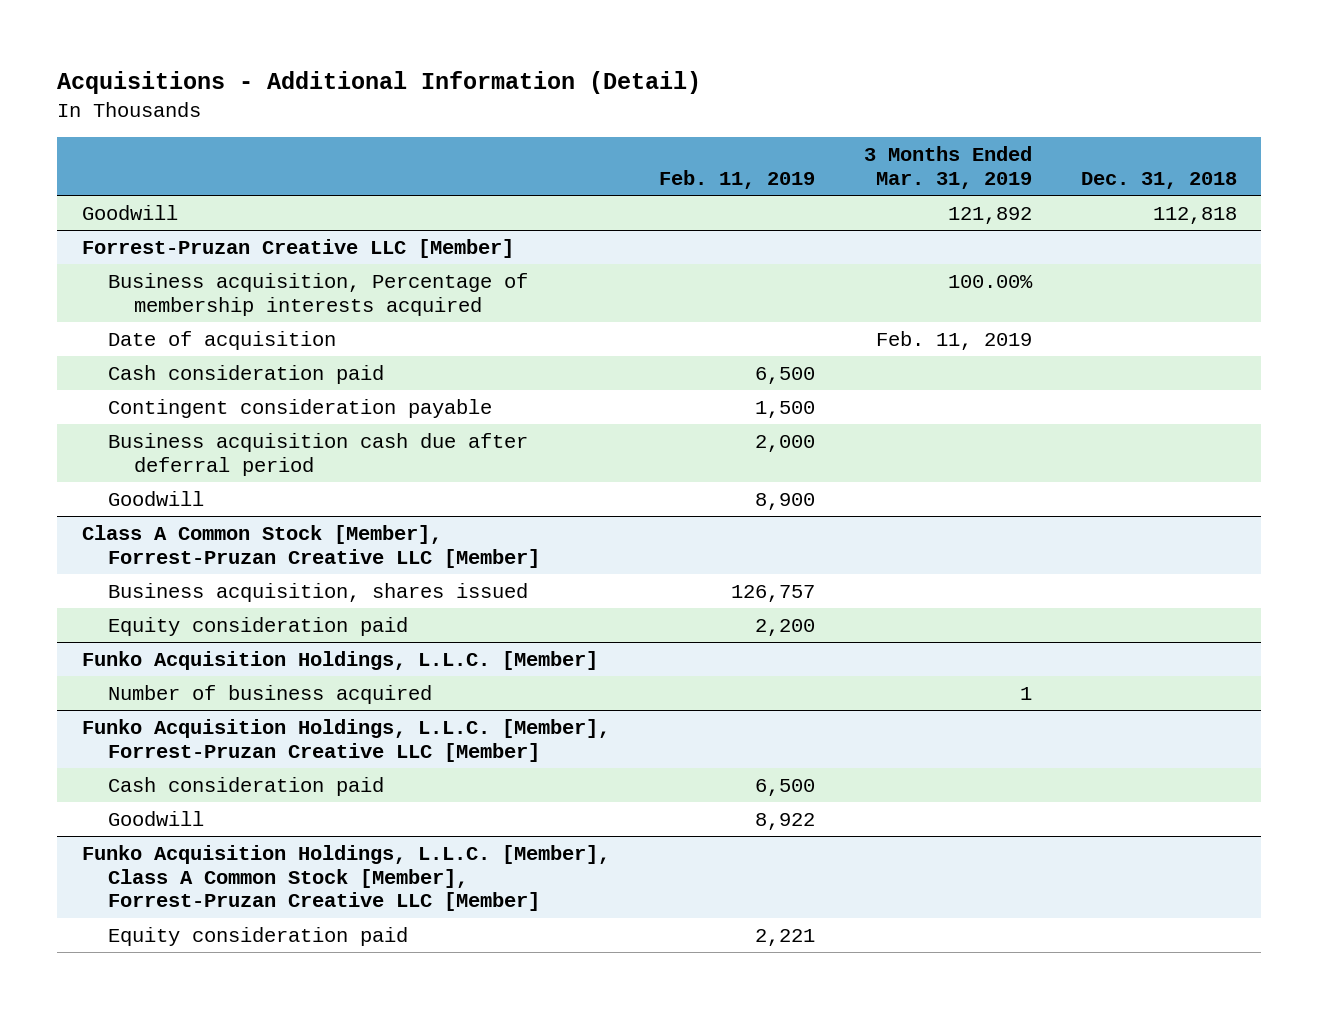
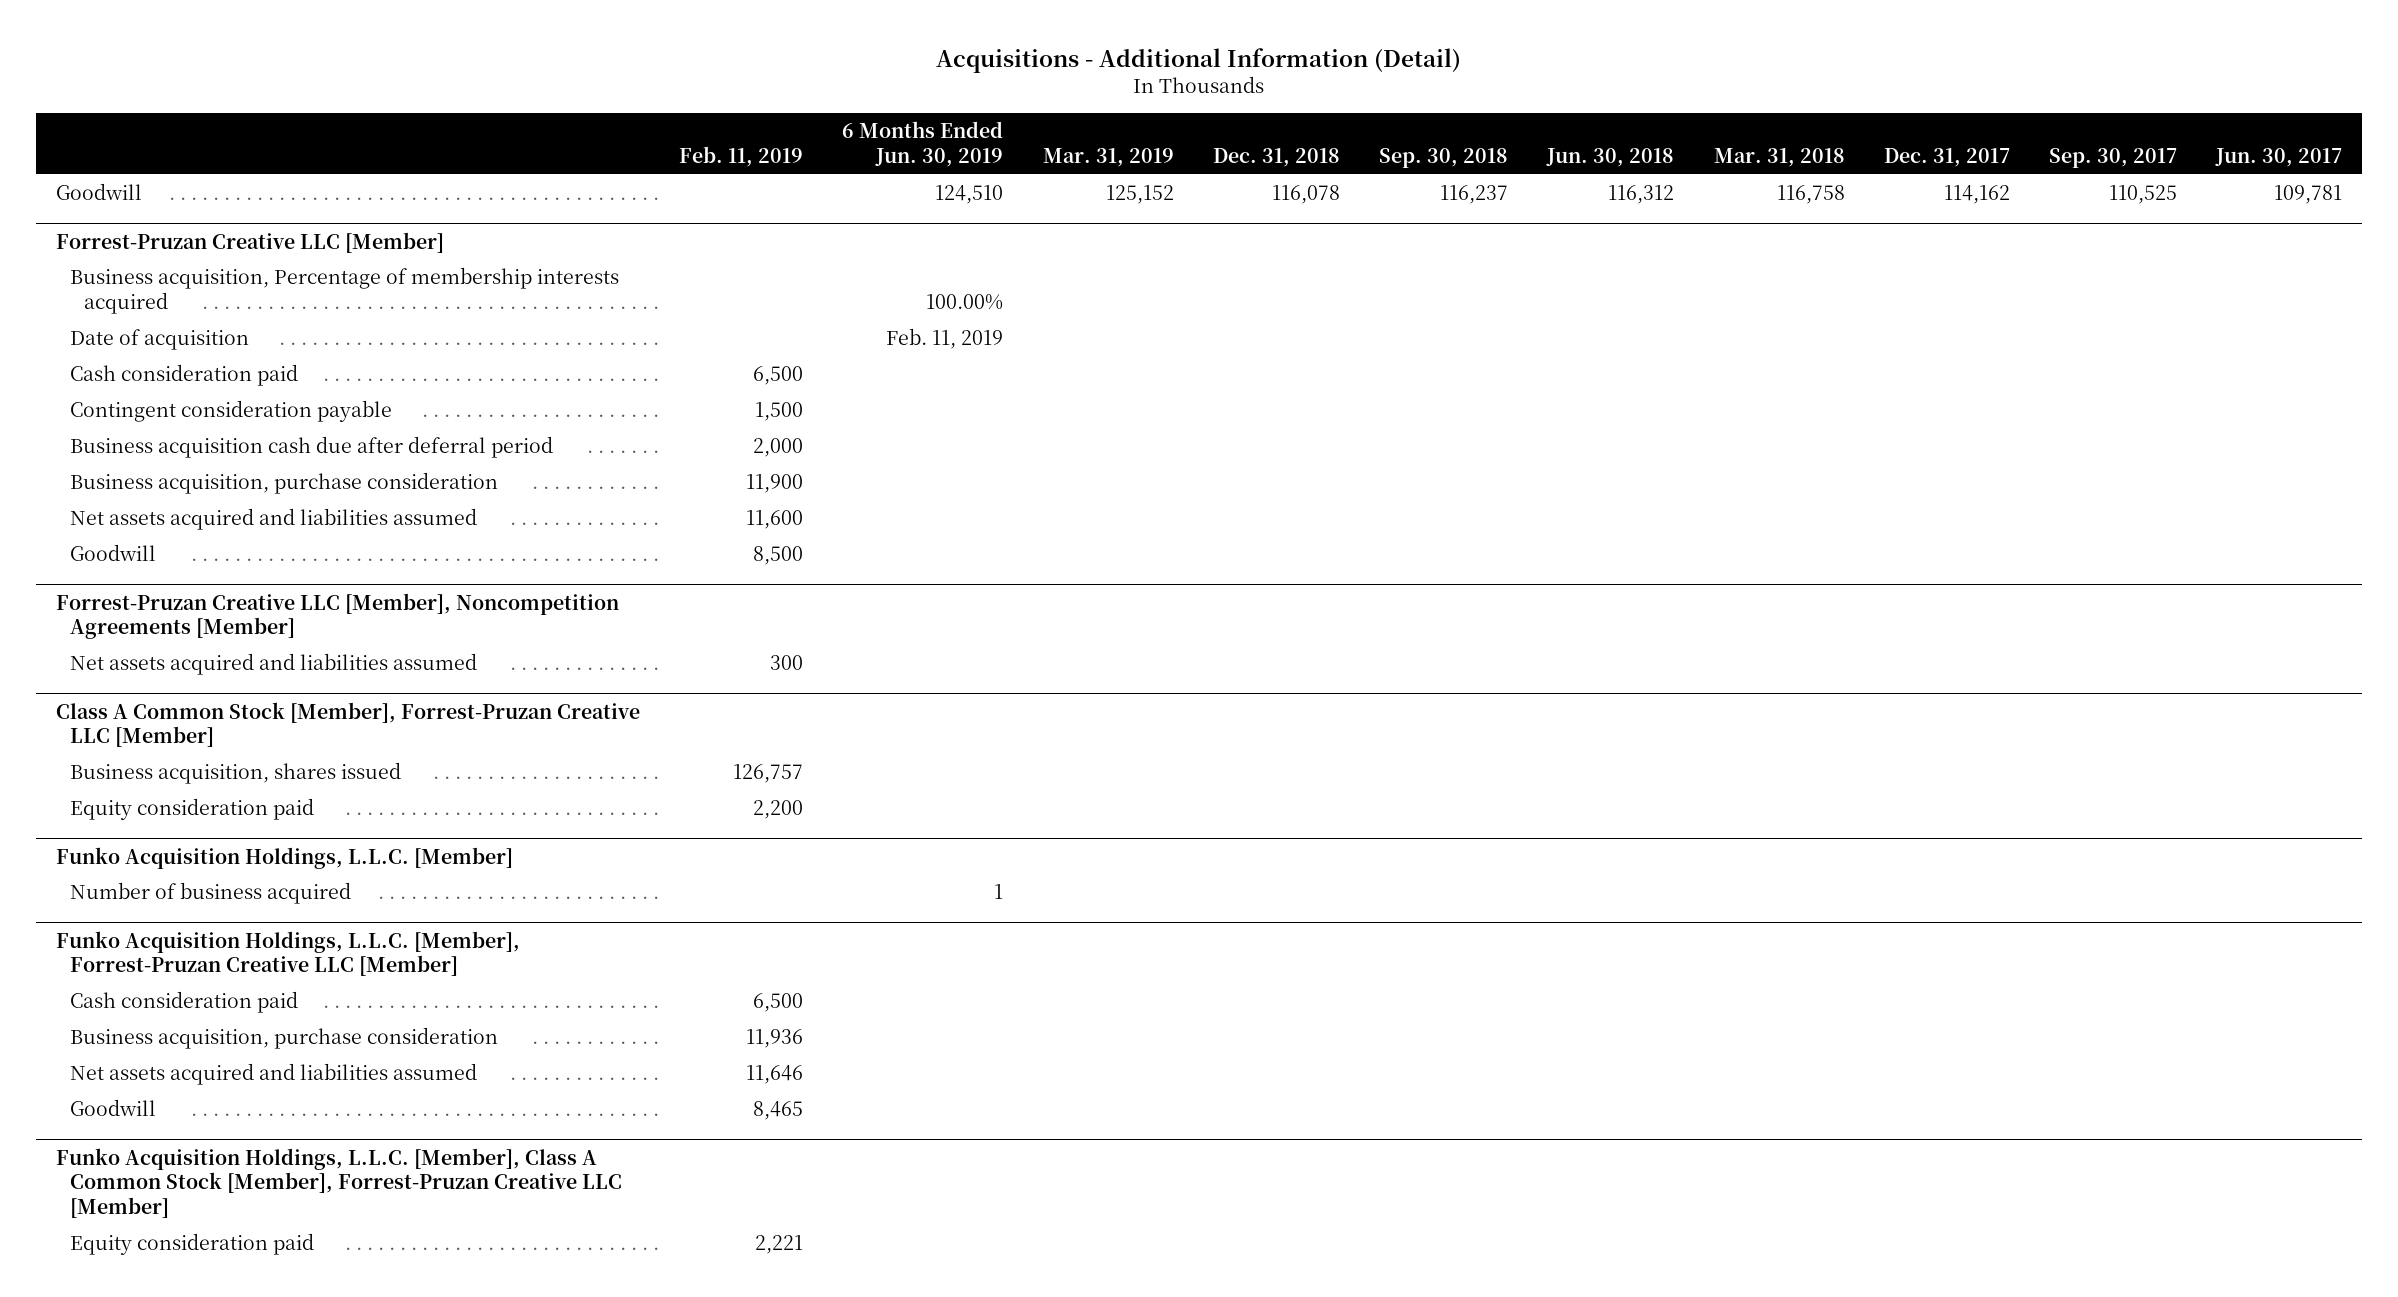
[863,145,1032,189] 3 Months Ended Mar. 31, 2019 -> none
none -> [842,121,1004,168] 6 Months Ended Jun. 30, 2019
none -> [1042,148,1174,168] Mar. 31, 2019
none -> [1379,148,1509,169] Sep. 30, 2018
none -> [1546,148,1675,168] Jun. 30, 2018
none -> [1713,148,1845,168] Mar. 31, 2018
none -> [1883,148,2010,168] Dec. 31, 2017
none -> [2049,148,2178,169] Sep. 30, 2017
none -> [2215,148,2343,168] Jun. 30, 2017
[1152,206,1237,224] 112,818 -> [1271,185,1340,205] 116,078
none -> [69,472,498,495] Business acquisition, purchase consideration
none -> [69,508,477,531] Net assets acquired and liabilities assumed
[754,492,815,510] 8,900 -> [753,546,804,566] 8,500
none -> [55,592,619,640] Forrest-Pruzan Creative LLC [Member], Noncompetition Agreements [Member]
none -> [69,653,477,676] Net assets acquired and liabilities assumed
none -> [69,1027,498,1050] Business acquisition, purchase consideration
none -> [69,1063,477,1086] Net assets acquired and liabilities assumed
[754,812,815,830] 8,922 -> [753,1101,804,1121] 8,465

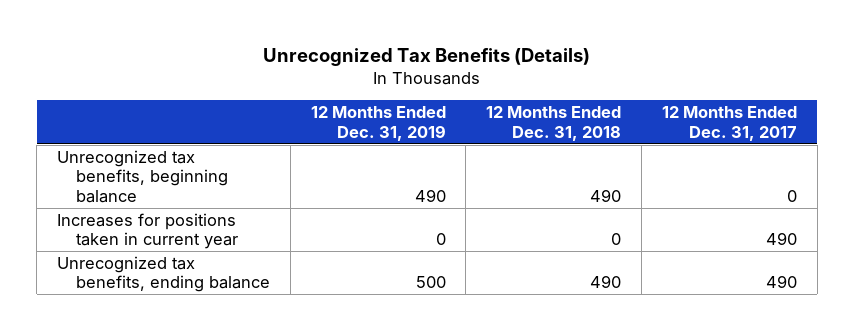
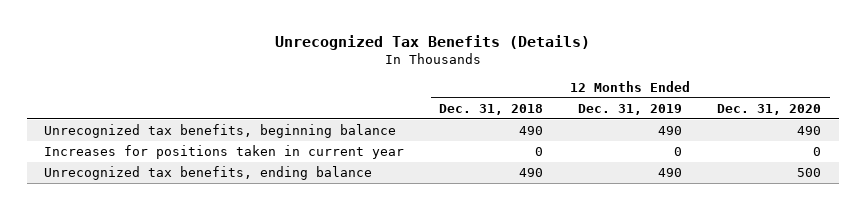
[662,106,798,141] 12 Months Ended Dec. 31, 2017 -> none
none -> [717,104,822,116] Dec. 31, 2020
[415,276,446,289] 500 -> [658,168,683,178] 490

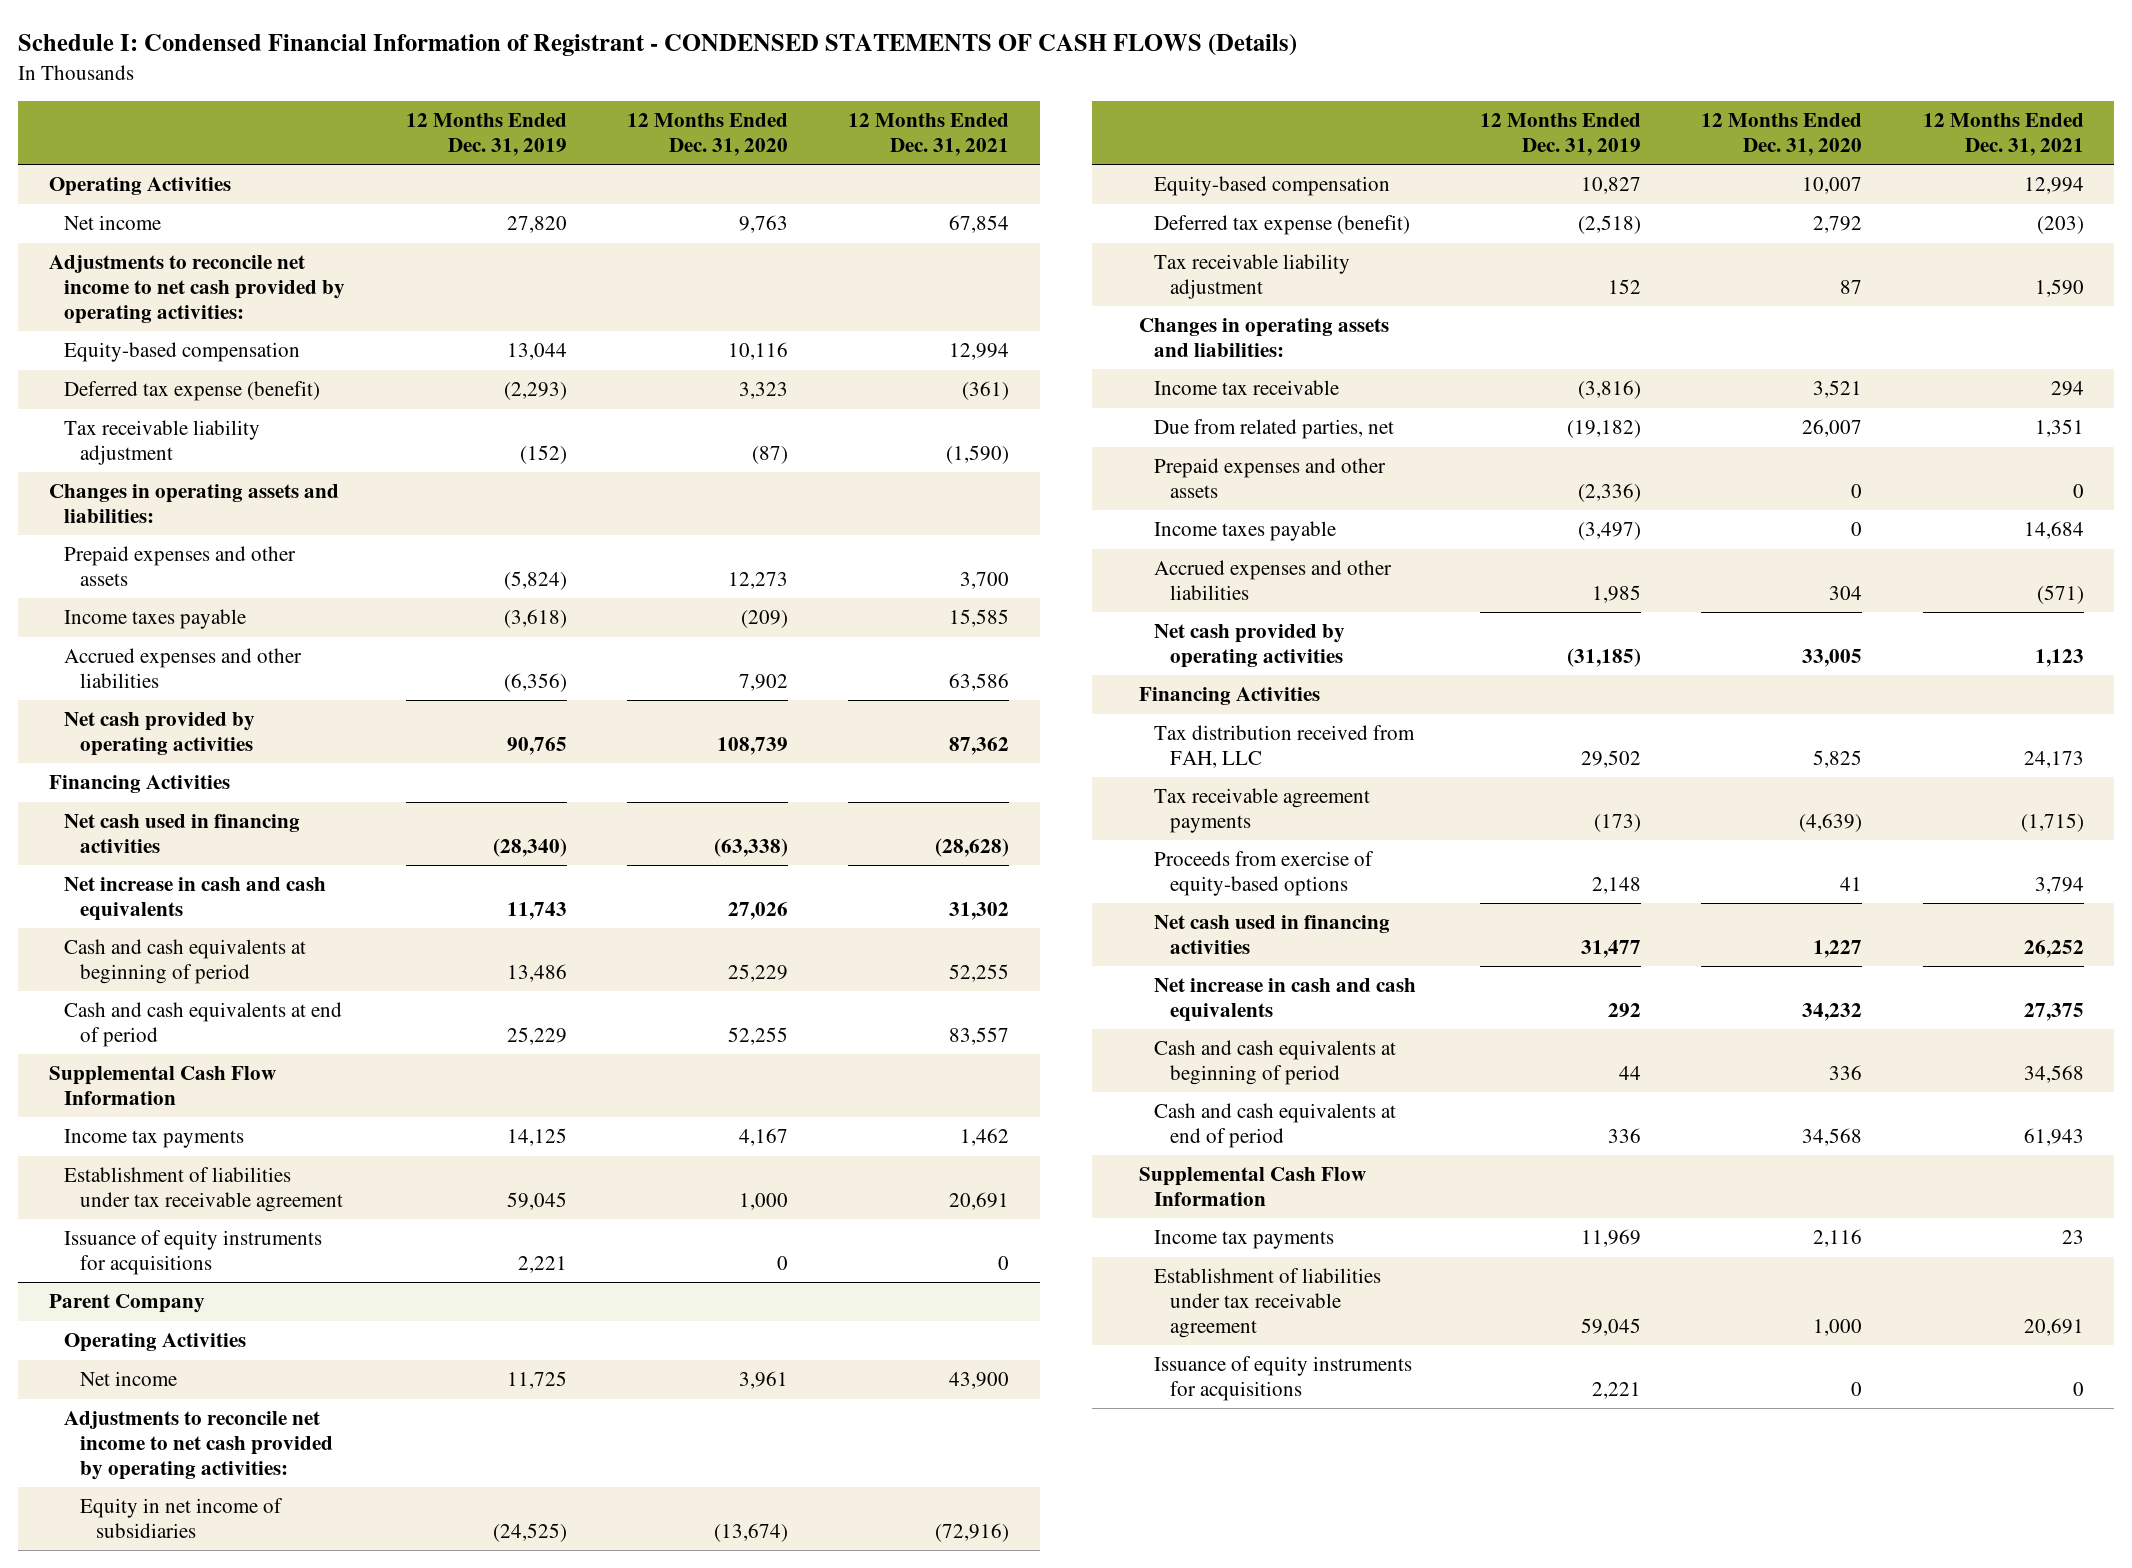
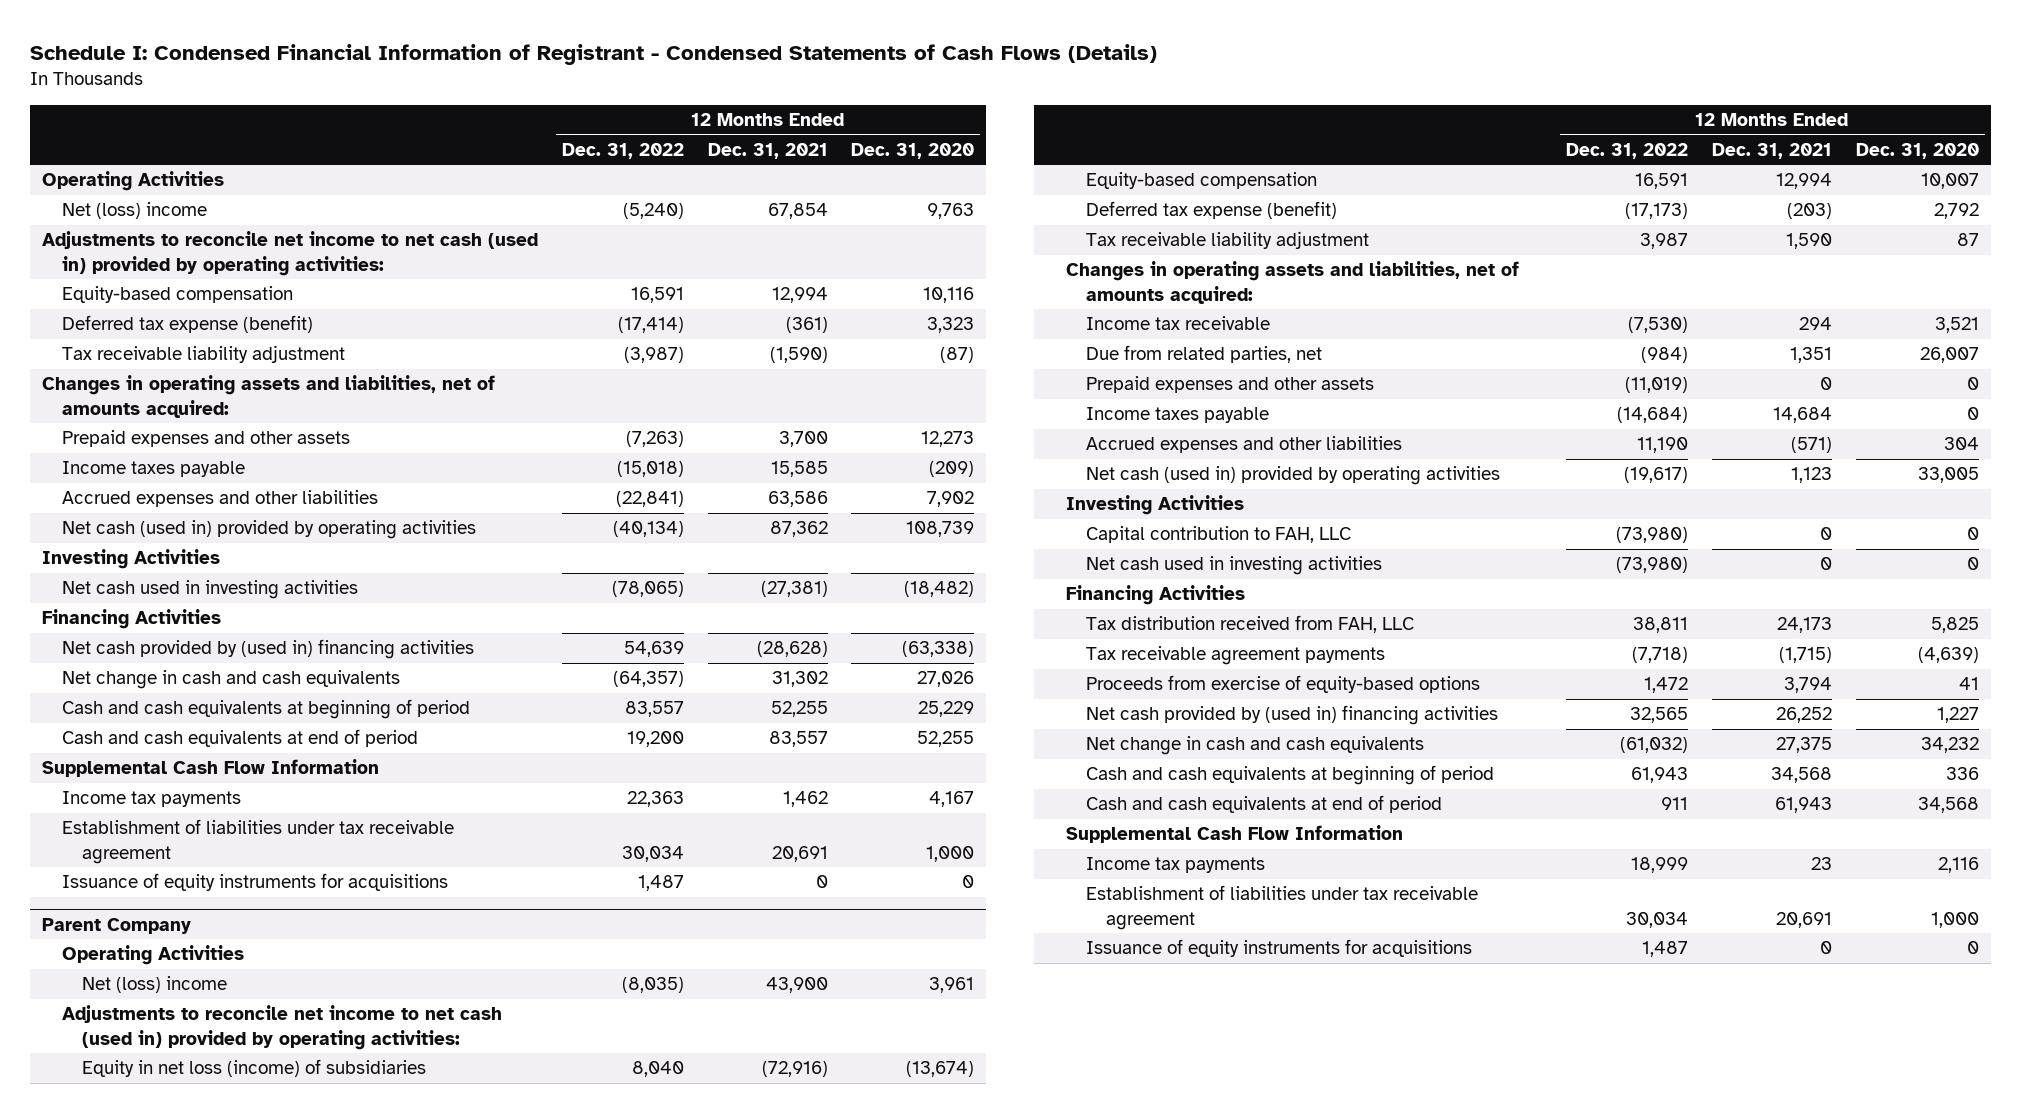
[18,34,1298,57] Schedule I: Condensed Financial Information of Registrant - CONDENSED STATEMENTS OF CASH FLOWS (Details) -> [29,43,1157,65] Schedule I: Condensed Financial Information of Registrant - Condensed Statements of Cash Flows (Details)
[405,113,567,157] 12 Months Ended Dec. 31, 2019 -> none
none -> [561,142,684,159] Dec. 31, 2022
[64,215,162,231] Net income -> [61,202,207,220] Net (loss) income
[48,255,346,325] Adjustments to reconcile net income to net cash provided by operating activities: -> [41,231,538,276] Adjustments to reconcile net income to net cash (used in) provided by operating activities:
[48,484,339,524] Changes in operating assets and liabilities: -> [41,375,495,418] Changes in operating assets and liabilities, net of amounts acquired:
[64,712,256,757] Net cash provided by operating activities -> [61,520,476,540] Net cash (used in) provided by operating activities
none -> [41,549,220,570] Investing Activities
none -> [61,580,358,600] Net cash used in investing activities
[64,814,301,854] Net cash used in financing activities -> [61,639,474,660] Net cash provided by (used in) financing activities
[64,877,327,922] Net increase in cash and cash equivalents -> [61,670,400,690] Net change in cash and cash equivalents
[80,1371,178,1387] Net income -> [81,976,227,994] Net (loss) income
[64,1411,334,1481] Adjustments to reconcile net income to net cash provided by operating activities: -> [61,1005,502,1050] Adjustments to reconcile net income to net cash (used in) provided by operating activities:
[80,1498,284,1539] Equity in net income of subsidiaries -> [81,1059,426,1078] Equity in net loss (income) of subsidiaries
[1138,318,1389,358] Changes in operating assets and liabilities: -> [1066,261,1520,304] Changes in operating assets and liabilities, net of amounts acquired:
[1154,624,1346,669] Net cash provided by operating activities -> [1085,466,1500,486] Net cash (used in) provided by operating activities
none -> [1066,495,1245,516] Investing Activities
none -> [1085,526,1351,544] Capital contribution to FAH, LLC
none -> [1085,556,1382,576] Net cash used in investing activities
[1154,915,1391,955] Net cash used in financing activities -> [1085,705,1498,726] Net cash provided by (used in) financing activities
[1154,978,1417,1023] Net increase in cash and cash equivalents -> [1085,736,1424,756] Net change in cash and cash equivalents

